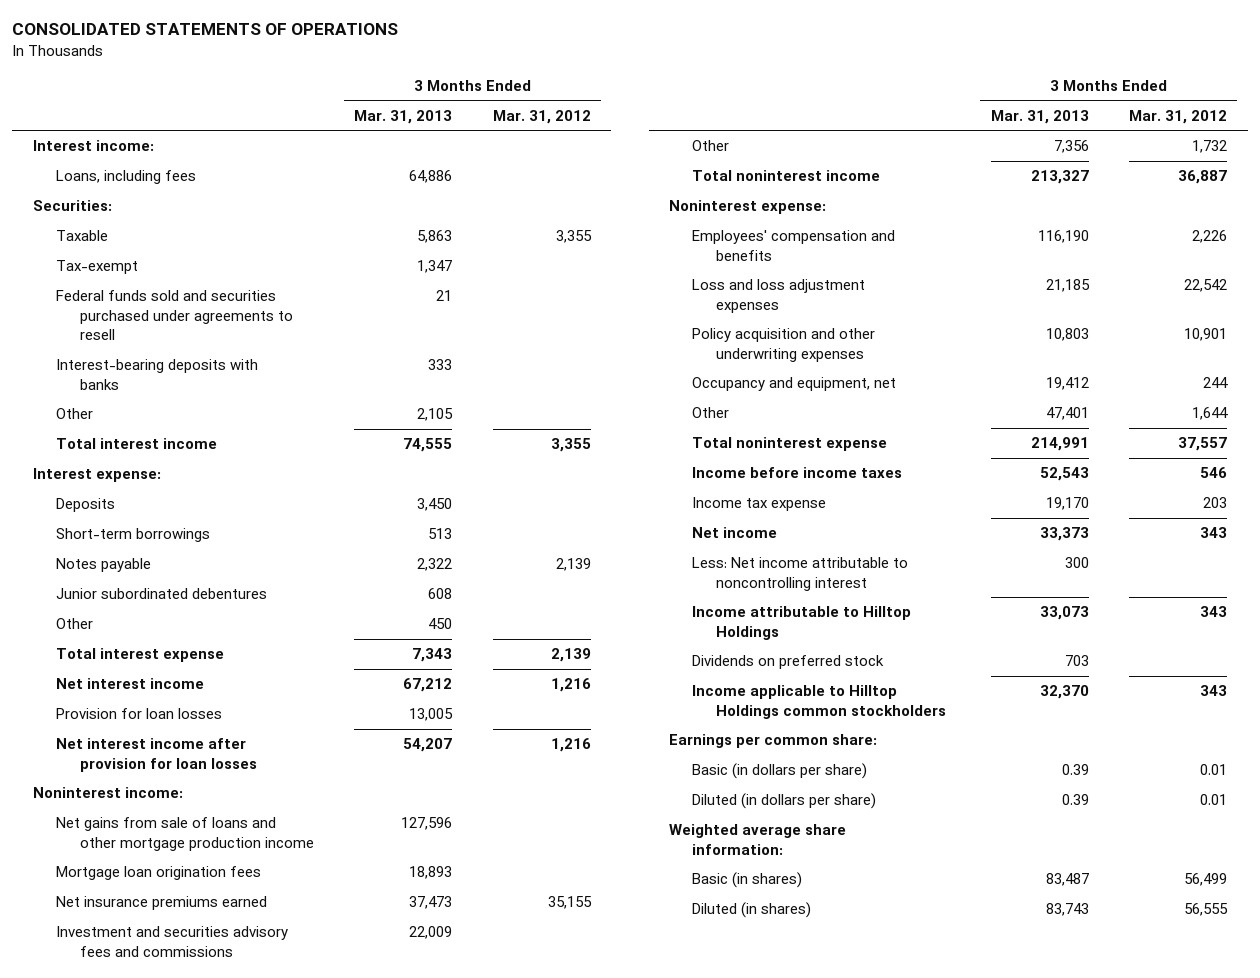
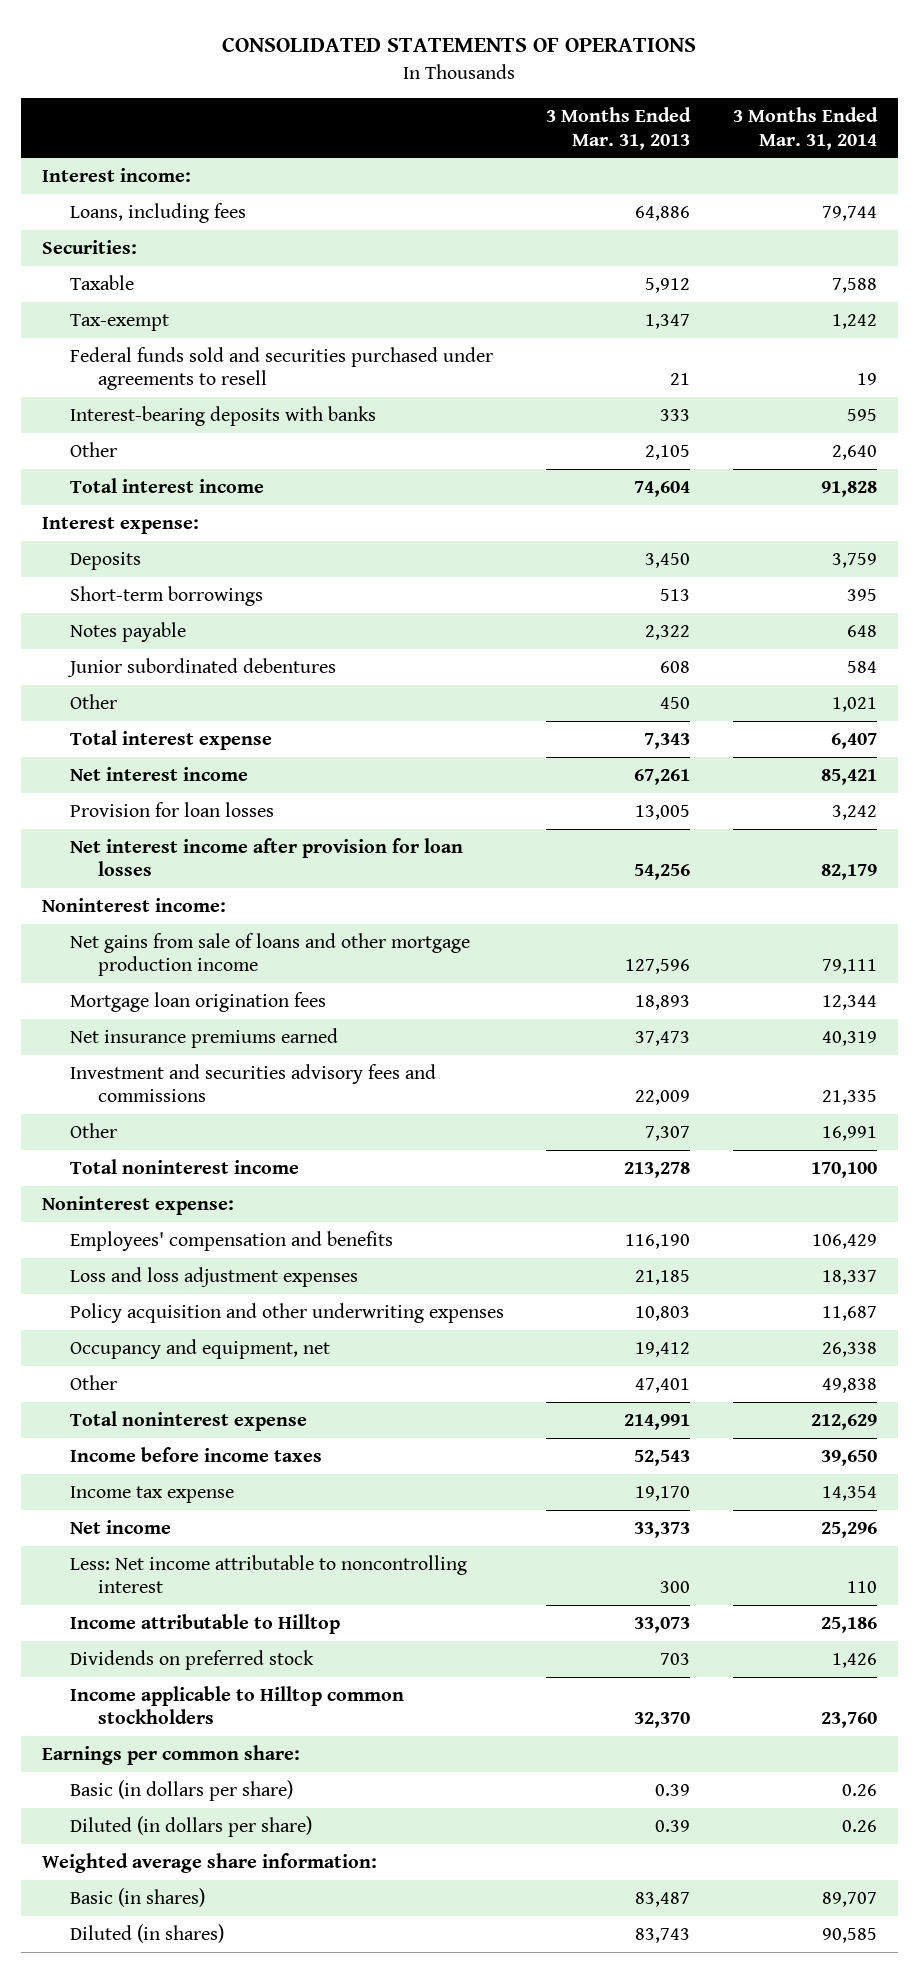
[492,109,591,124] Mar. 31, 2012 -> none
none -> [732,107,878,150] 3 Months Ended Mar. 31, 2014
[417,230,453,244] 5,863 -> [645,277,691,293] 5,912
[403,438,453,453] 74,555 -> [634,480,691,497] 74,604
[403,678,453,693] 67,212 -> [634,768,691,785] 67,261
[403,738,453,753] 54,207 -> [634,864,691,881] 54,256
[1053,140,1089,154] 7,356 -> [645,1125,691,1141] 7,307
[1030,170,1089,185] 213,327 -> [624,1161,691,1178] 213,278
[692,606,912,640] Income attributable to Hilltop Holdings -> [69,1613,340,1634] Income attributable to Hilltop
[692,685,946,719] Income applicable to Hilltop Holdings common stockholders -> [69,1685,404,1725] Income applicable to Hilltop common stockholders

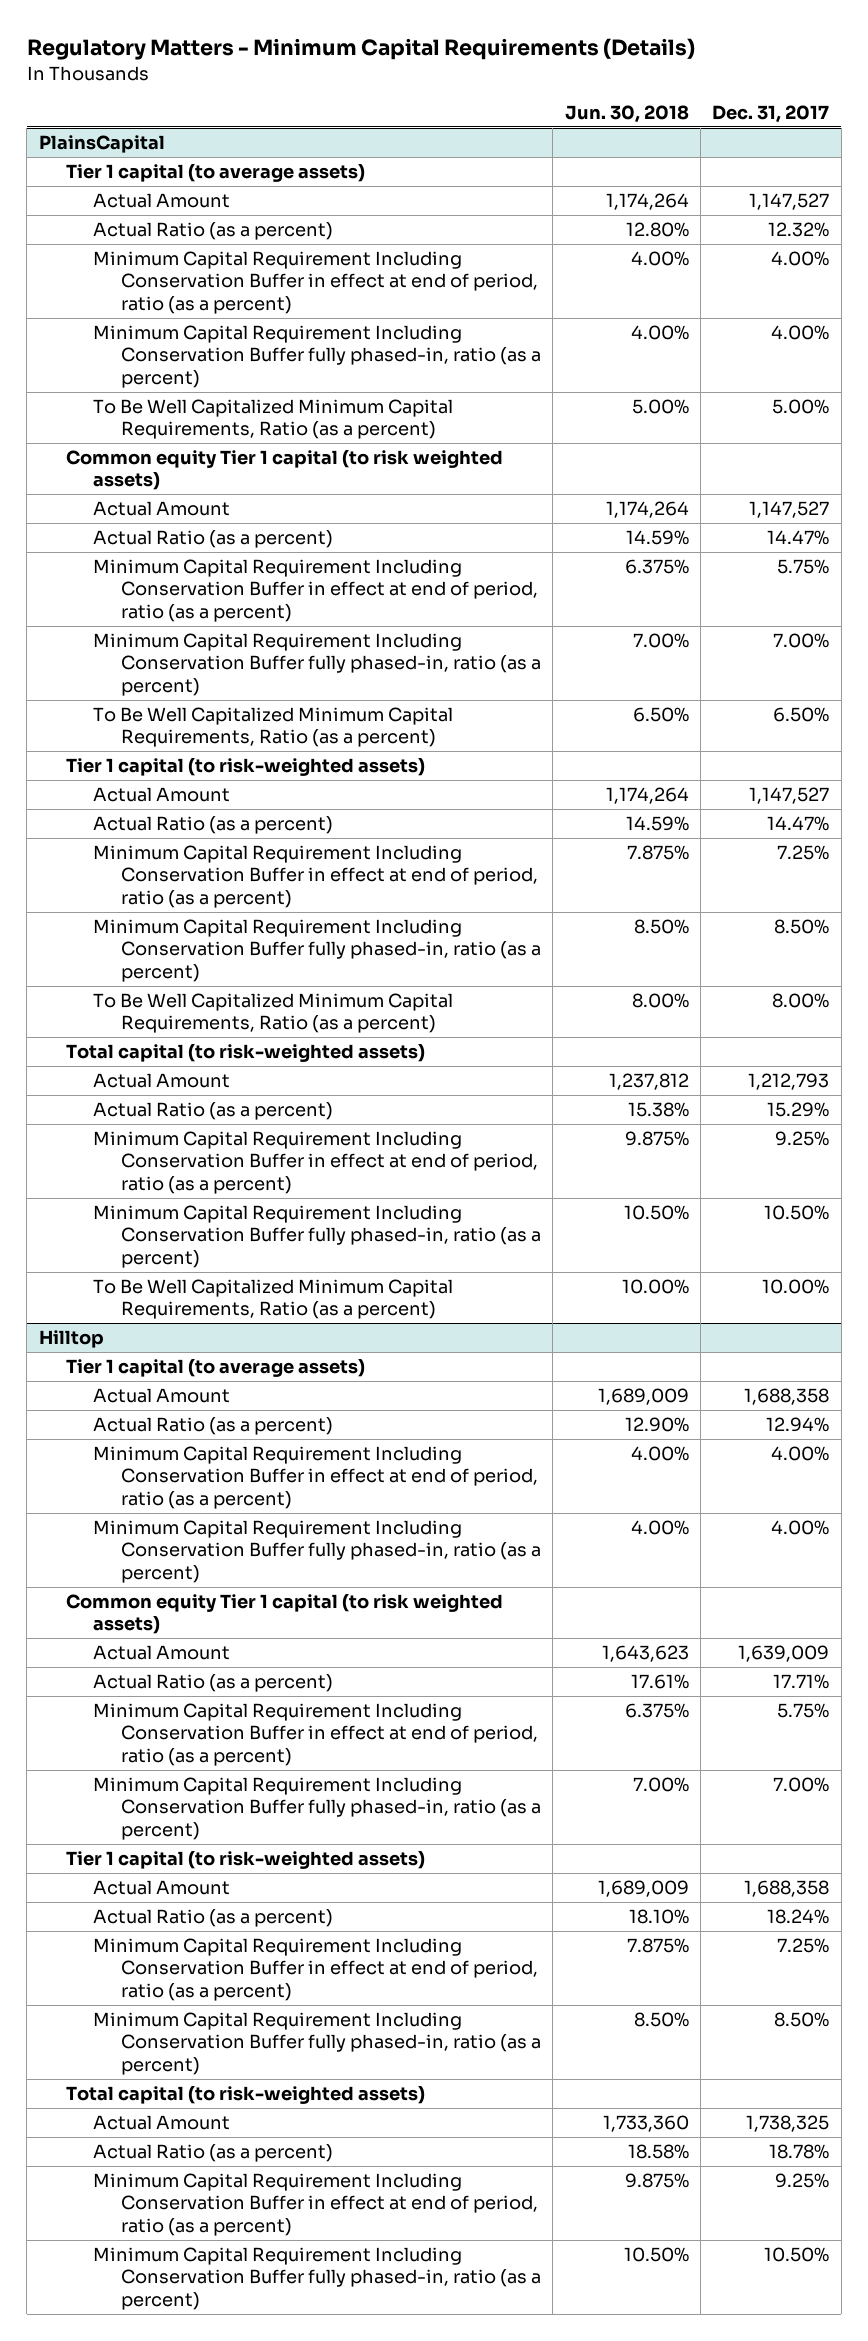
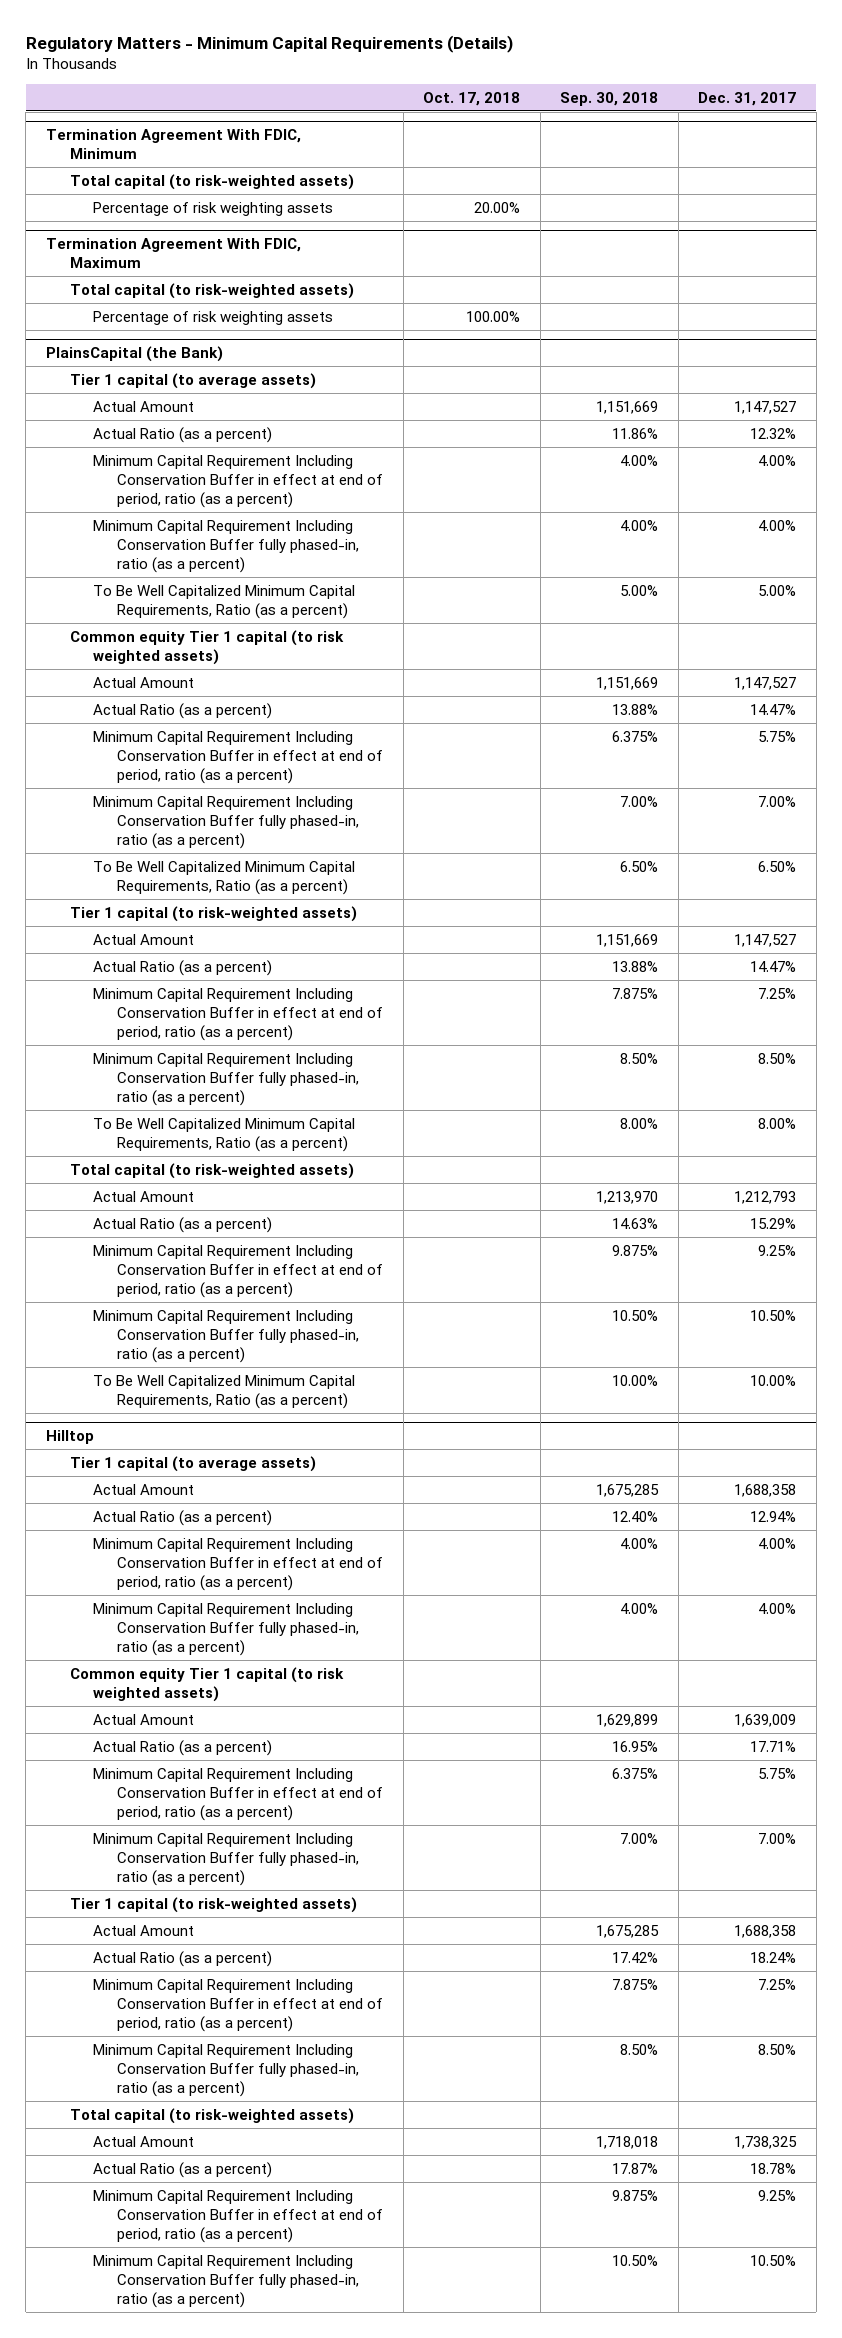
[564,105,689,124] Jun. 30, 2018 -> none
none -> [423,91,521,106] Oct. 17, 2018
none -> [560,91,659,106] Sep. 30, 2018
none -> [45,129,301,160] Termination Agreement With FDIC, Minimum
none -> [69,173,354,190] Total capital (to risk-weighted assets)
none -> [93,201,334,216] Percentage of risk weighting assets
none -> [45,238,301,269] Termination Agreement With FDIC, Maximum
none -> [69,282,354,299] Total capital (to risk-weighted assets)
none -> [93,310,334,325] Percentage of risk weighting assets
[38,135,165,154] PlainsCapital -> [45,346,223,363] PlainsCapital (the Bank)

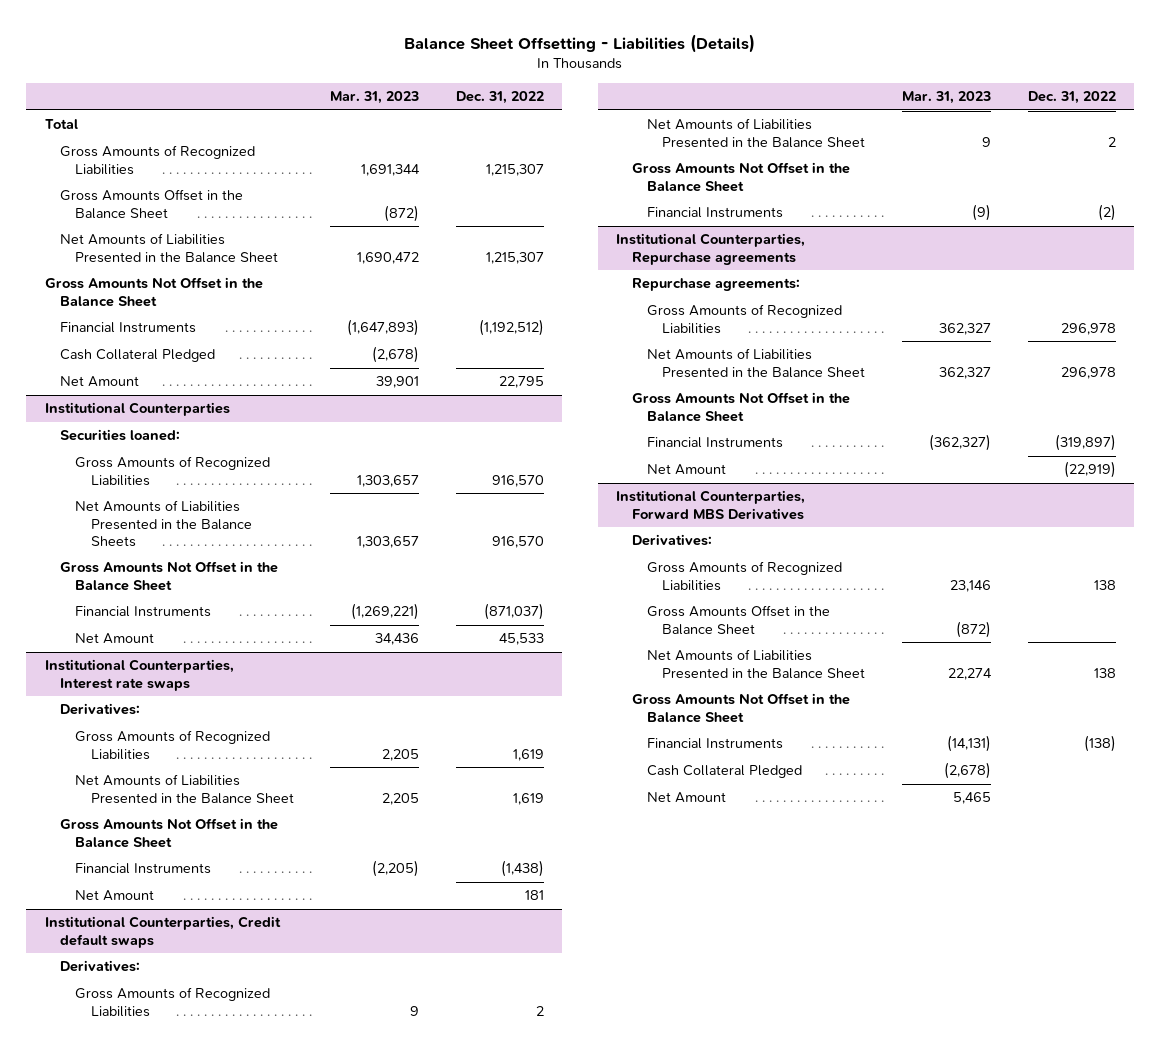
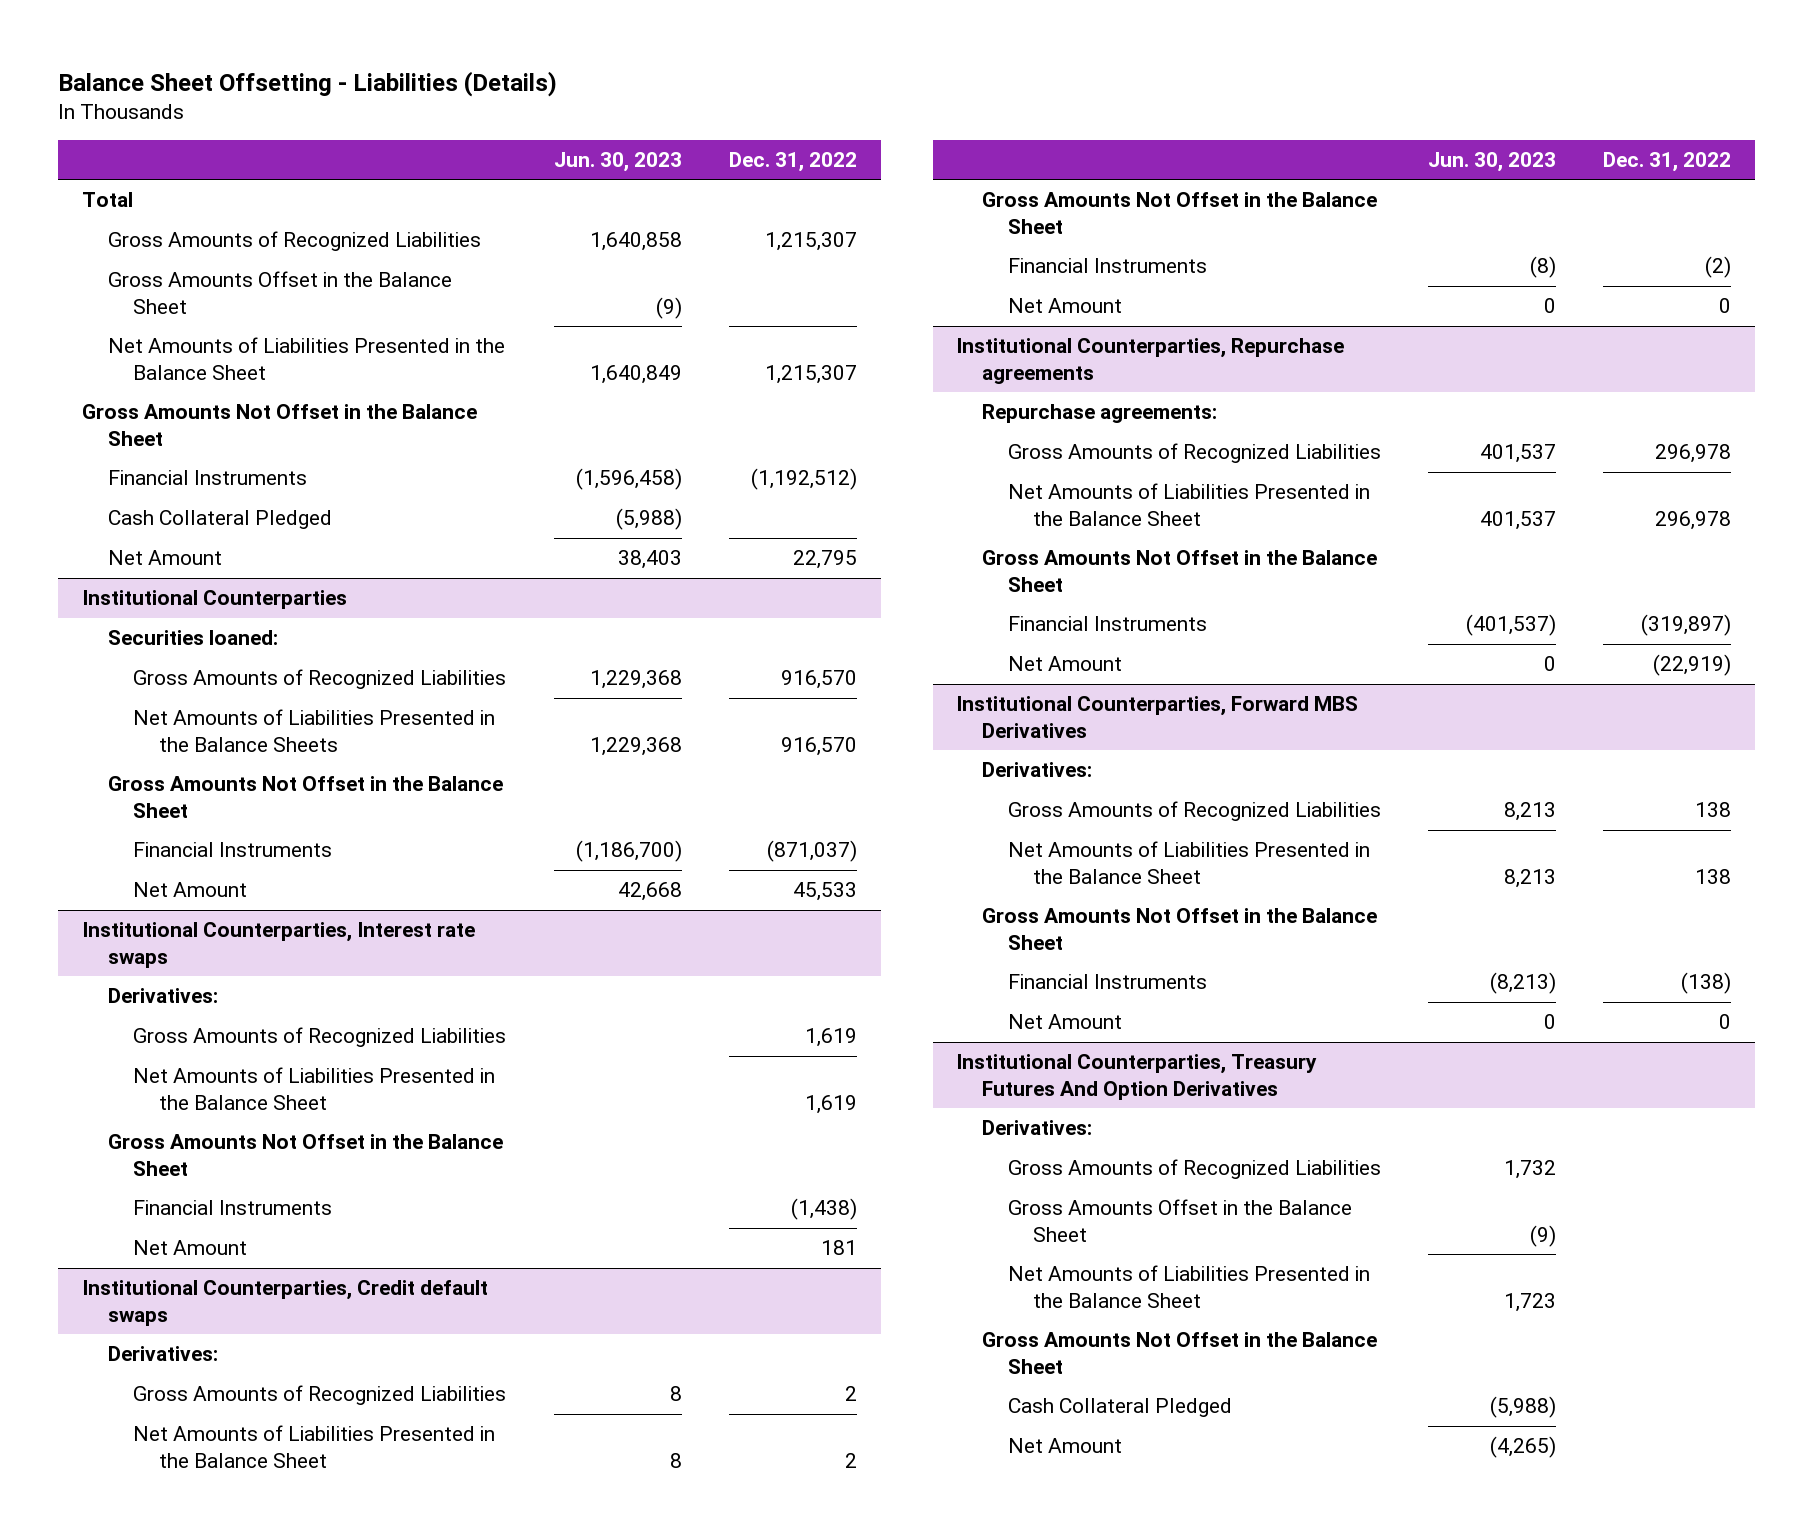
[330,91,420,105] Mar. 31, 2023 -> none
none -> [553,151,682,172] Jun. 30, 2023
none -> [1007,298,1122,314] Net Amount
[647,605,831,635] Gross Amounts Offset in the Balance Sheet -> none
none -> [1007,1014,1122,1030] Net Amount
none -> [956,1054,1318,1100] Institutional Counterparties, Treasury Futures And Option Derivatives
none -> [981,1120,1092,1136] Derivatives:
none -> [1007,1159,1381,1180] Gross Amounts of Recognized Liabilities
none -> [1007,1199,1352,1242] Gross Amounts Offset in the Balance Sheet
none -> [1007,1265,1370,1308] Net Amounts of Liabilities Presented in the Balance Sheet
none -> [981,1332,1377,1374] Gross Amounts Not Offset in the Balance Sheet

